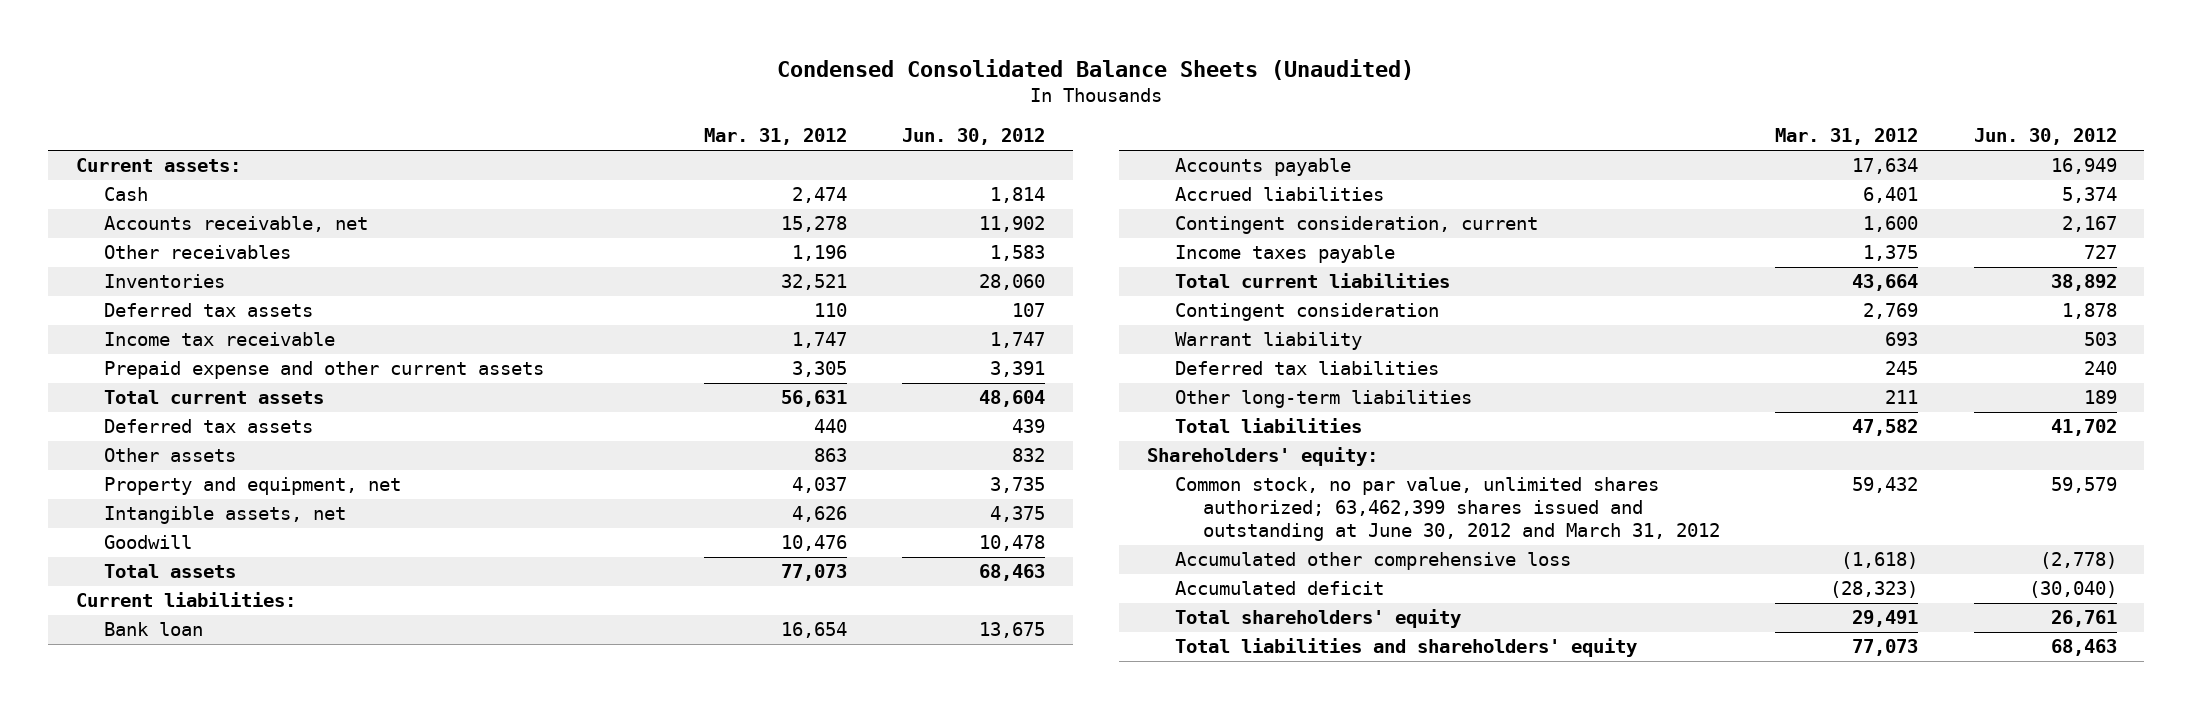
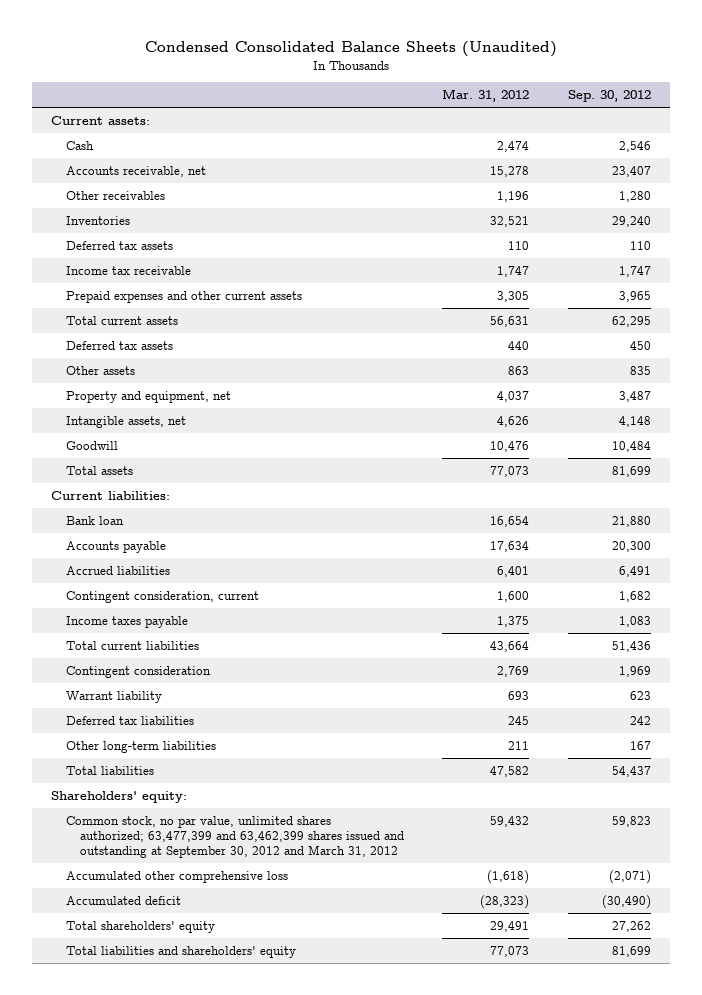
[902,128,1046,146] Jun. 30, 2012 -> none
none -> [567,90,651,103] Sep. 30, 2012
[103,361,544,380] Prepaid expense and other current assets -> [65,290,302,303] Prepaid expenses and other current assets
[1175,477,1721,541] Common stock, no par value, unlimited shares authorized; 63,462,399 shares issued and outstanding at June 30, 2012 and March 31, 2012 -> [65,815,405,858] Common stock, no par value, unlimited shares authorized; 63,477,399 and 63,462,399 shares issued and outstanding at September 30, 2012 and March 31, 2012

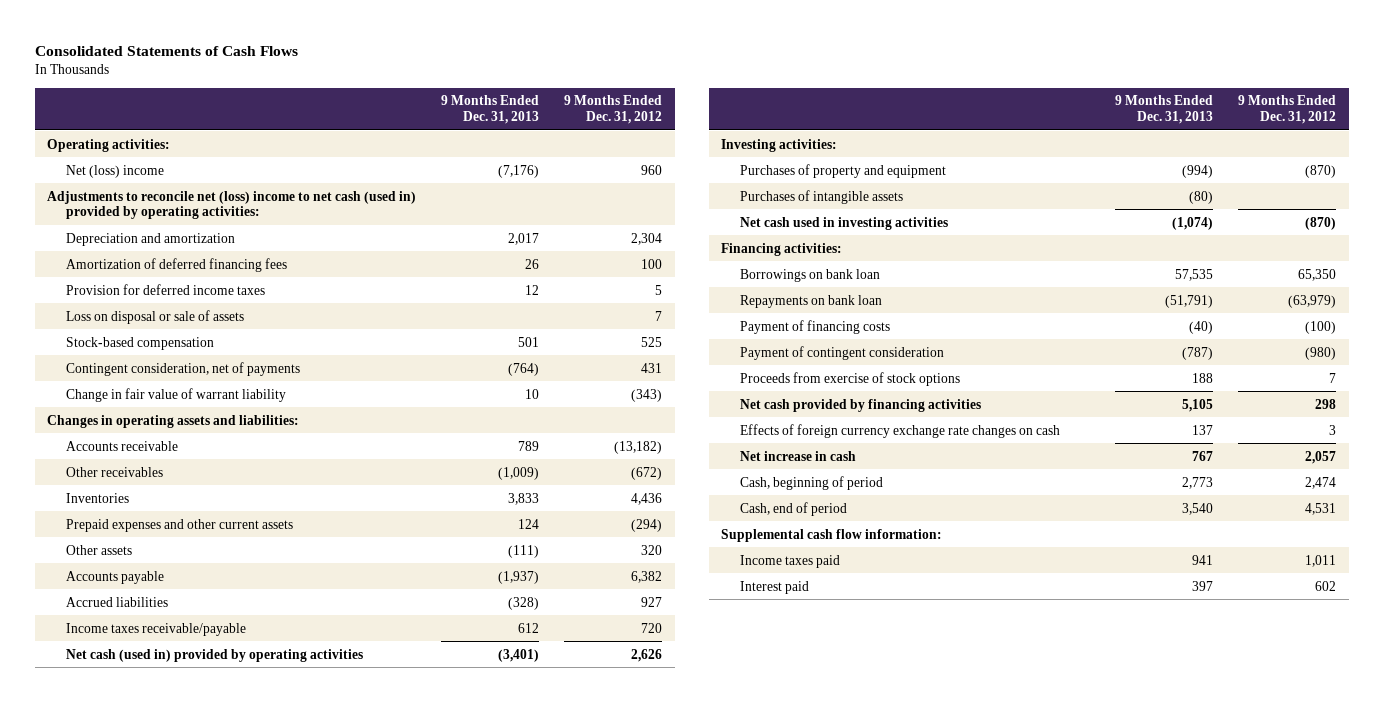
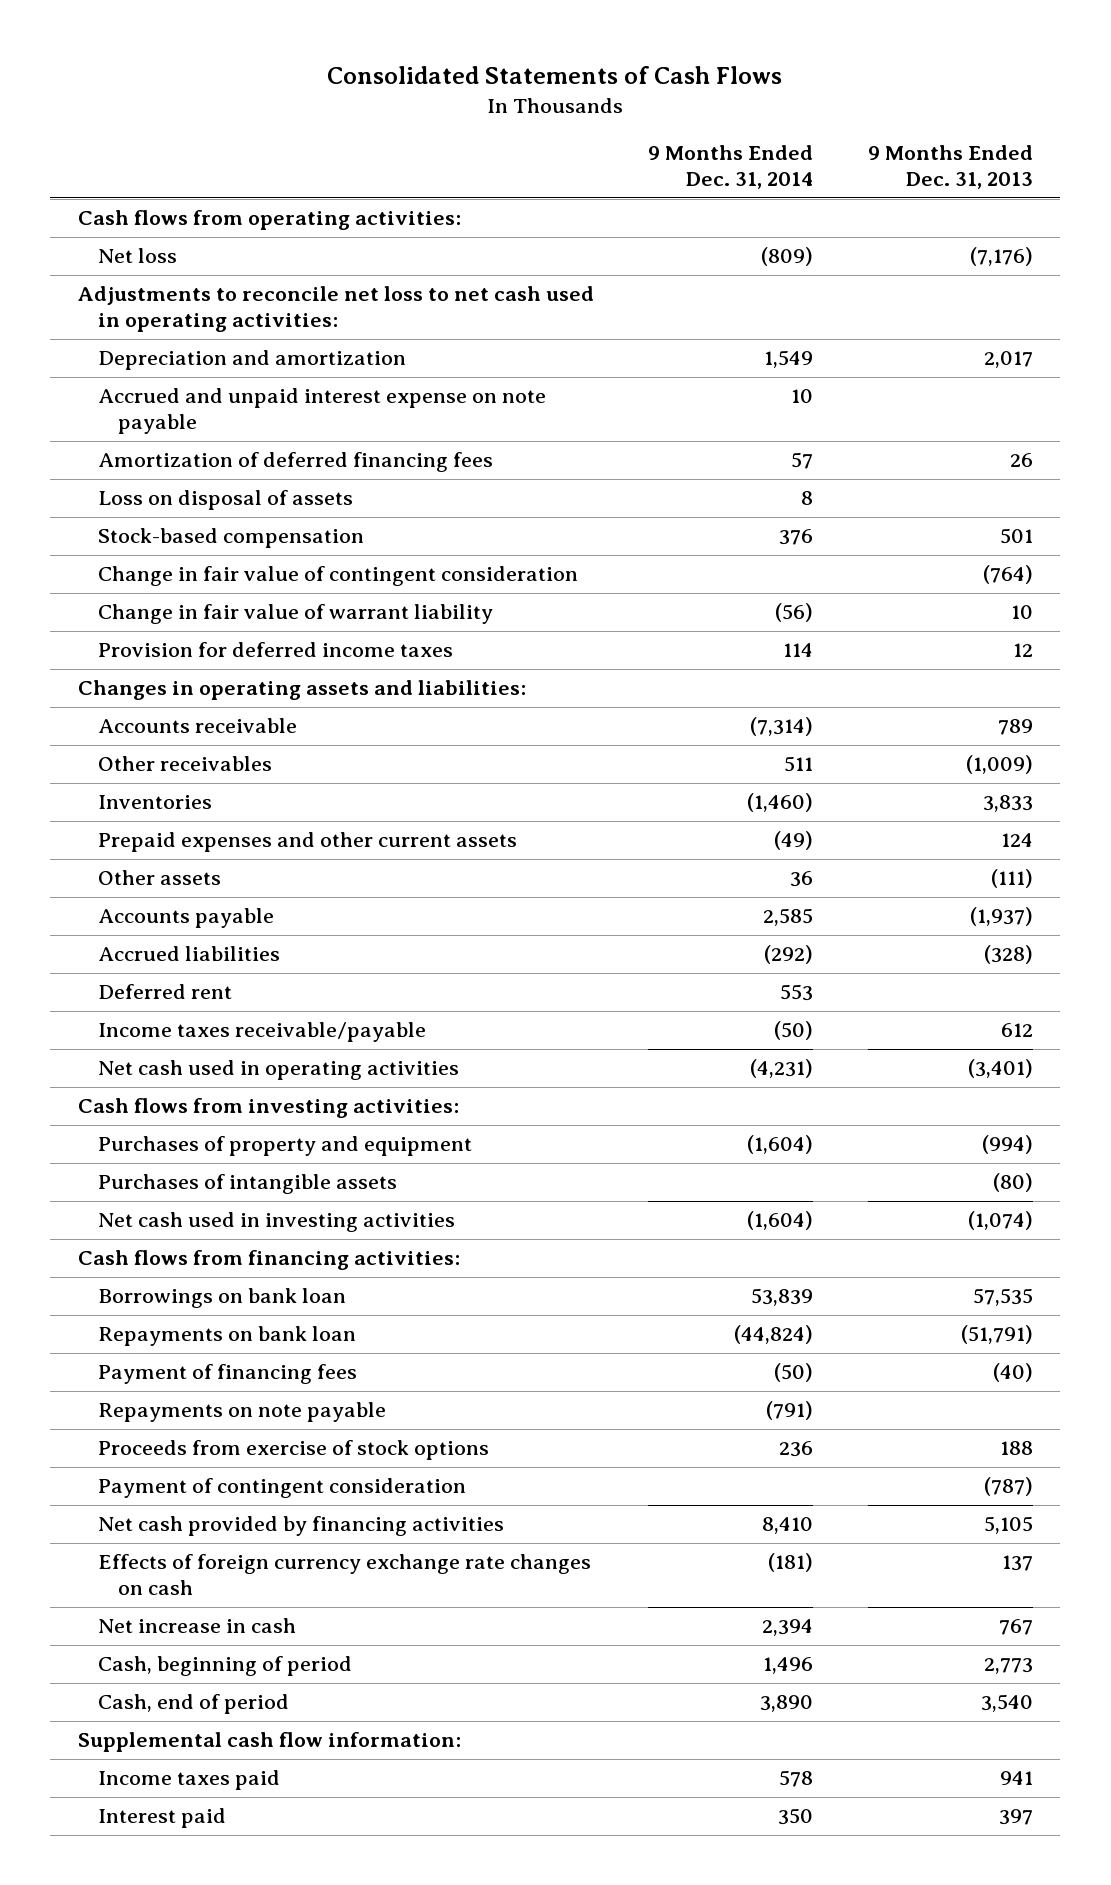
[564,95,663,125] 9 Months Ended Dec. 31, 2012 -> none
none -> [648,145,814,190] 9 Months Ended Dec. 31, 2014
[47,138,171,152] Operating activities: -> none
none -> [77,210,461,231] Cash flows from operating activities:
[66,164,165,178] Net (loss) income -> [97,248,177,264] Net loss
[47,190,417,220] Adjustments to reconcile net (loss) income to net cash (used in) provided by operating activities: -> [77,286,594,333] Adjustments to reconcile net loss to net cash used in operating activities:
none -> [97,388,546,435] Accrued and unpaid interest expense on note payable
[66,309,245,324] Loss on disposal or sale of assets -> [97,490,353,511] Loss on disposal of assets
[66,361,301,376] Contingent consideration, net of payments -> [97,566,578,587] Change in fair value of contingent consideration
[66,283,266,295] Provision for deferred income taxes -> [97,642,453,658] Provision for deferred income taxes
none -> [97,984,232,1000] Deferred rent
[721,138,838,152] Investing activities: -> none
[66,648,364,662] Net cash (used in) provided by operating activities -> [97,1060,459,1081] Net cash used in operating activities
none -> [77,1098,459,1119] Cash flows from investing activities:
[721,242,843,256] Financing activities: -> none
none -> [77,1250,460,1271] Cash flows from financing activities:
[740,319,891,334] Payment of financing costs -> [97,1364,357,1385] Payment of financing fees
none -> [97,1402,386,1423] Repayments on note payable
[740,345,945,360] Payment of contingent consideration -> [97,1478,466,1499] Payment of contingent consideration

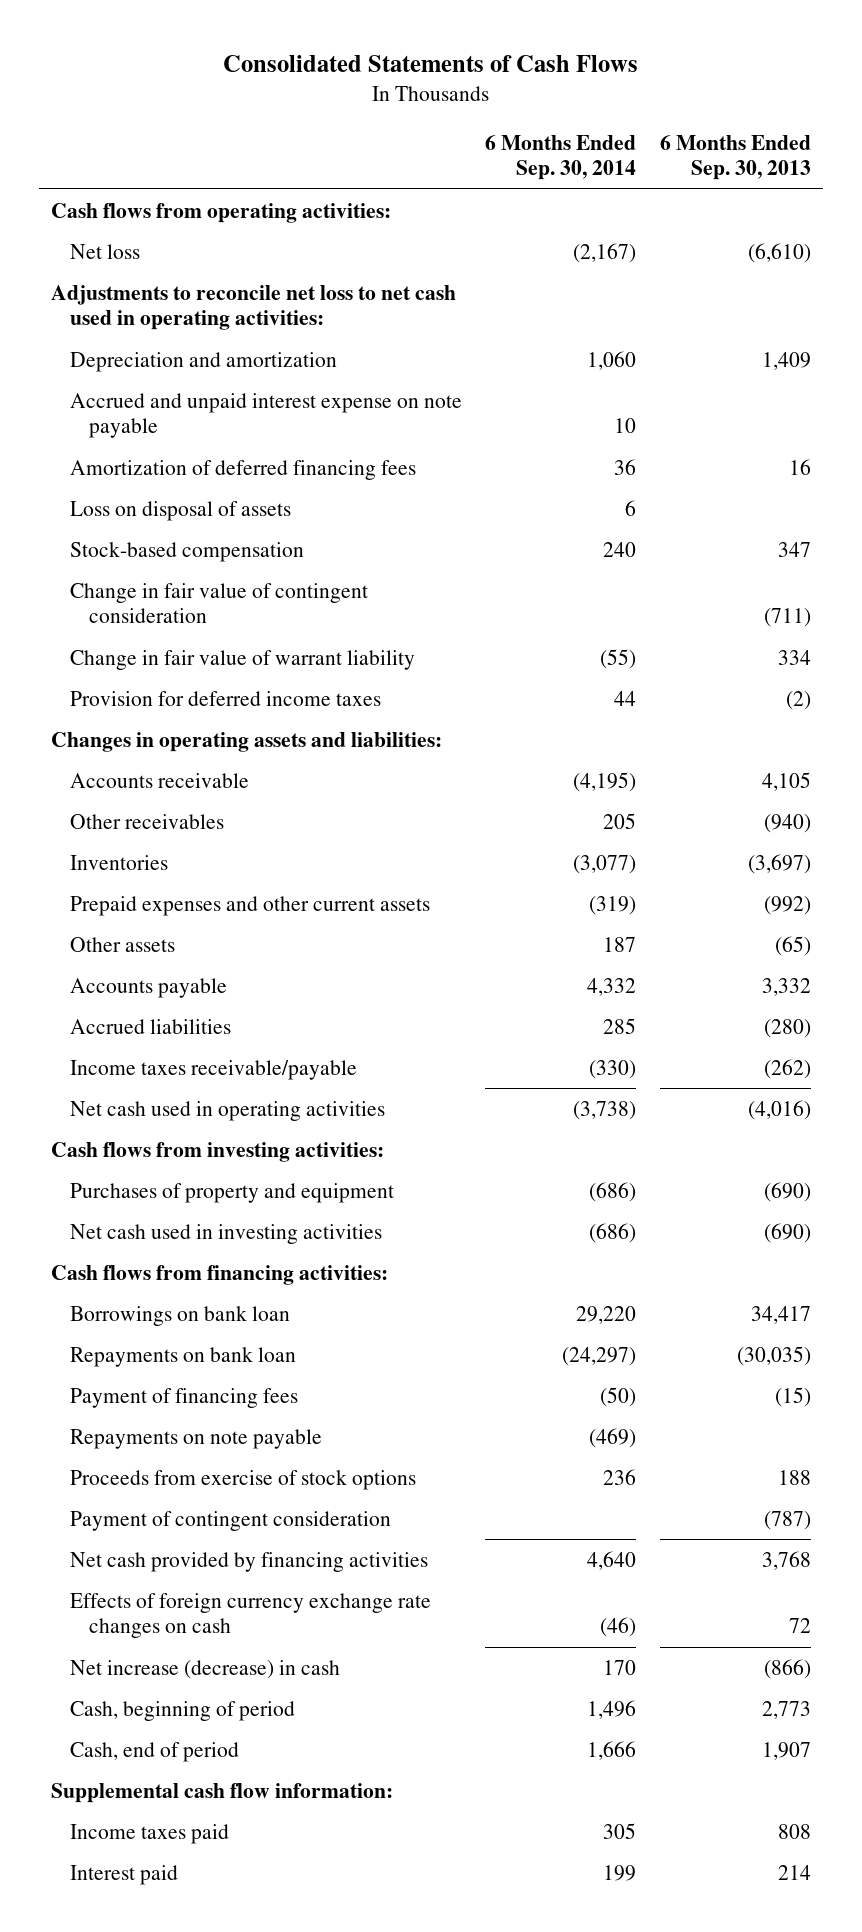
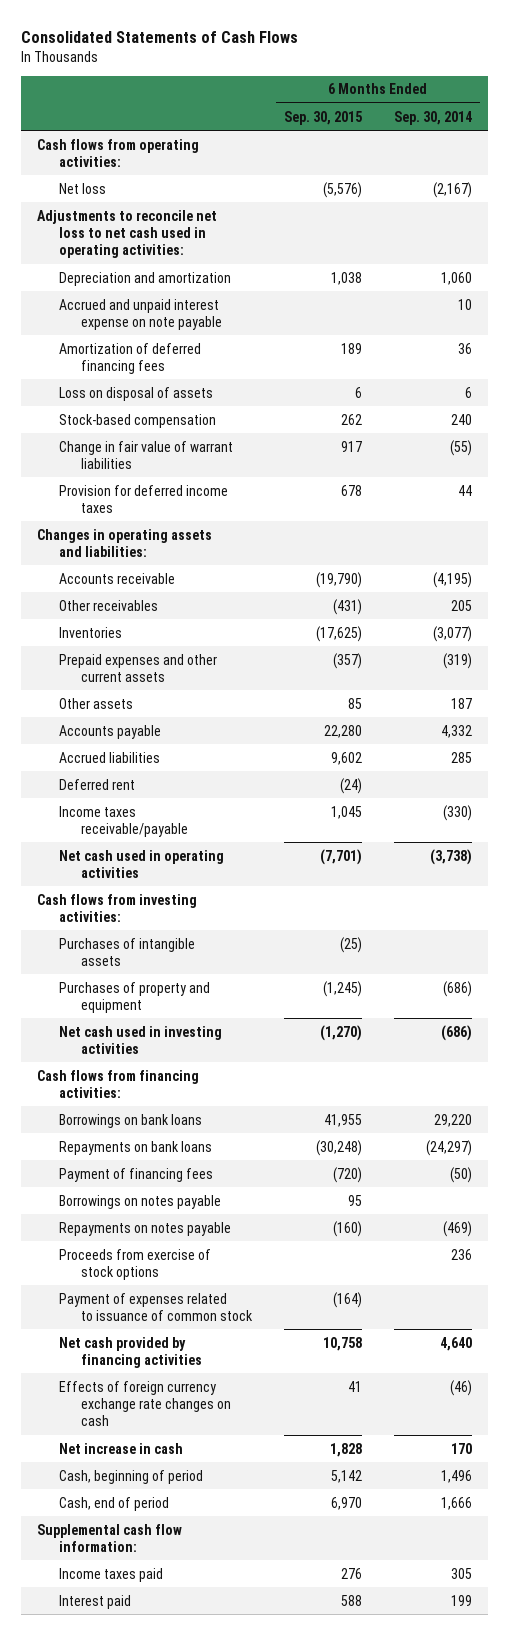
[660,135,812,181] 6 Months Ended Sep. 30, 2013 -> none
none -> [283,110,362,125] Sep. 30, 2015
[69,582,368,623] Change in fair value of contingent consideration -> none
[69,649,415,670] Change in fair value of warrant liability -> [58,440,233,469] Change in fair value of warrant liabilities
none -> [58,778,135,790] Deferred rent
none -> [58,937,195,966] Purchases of intangible assets
[69,1305,290,1326] Borrowings on bank loan -> [58,1113,202,1128] Borrowings on bank loans
[69,1346,296,1367] Repayments on bank loan -> [58,1140,212,1155] Repayments on bank loans
none -> [58,1194,221,1209] Borrowings on notes payable
[69,1428,322,1449] Repayments on note payable -> [58,1221,231,1236] Repayments on notes payable
[69,1510,391,1531] Payment of contingent consideration -> none
none -> [58,1292,253,1321] Payment of expenses related to issuance of common stock
[69,1659,340,1679] Net increase (decrease) in cash -> [58,1442,183,1454] Net increase in cash

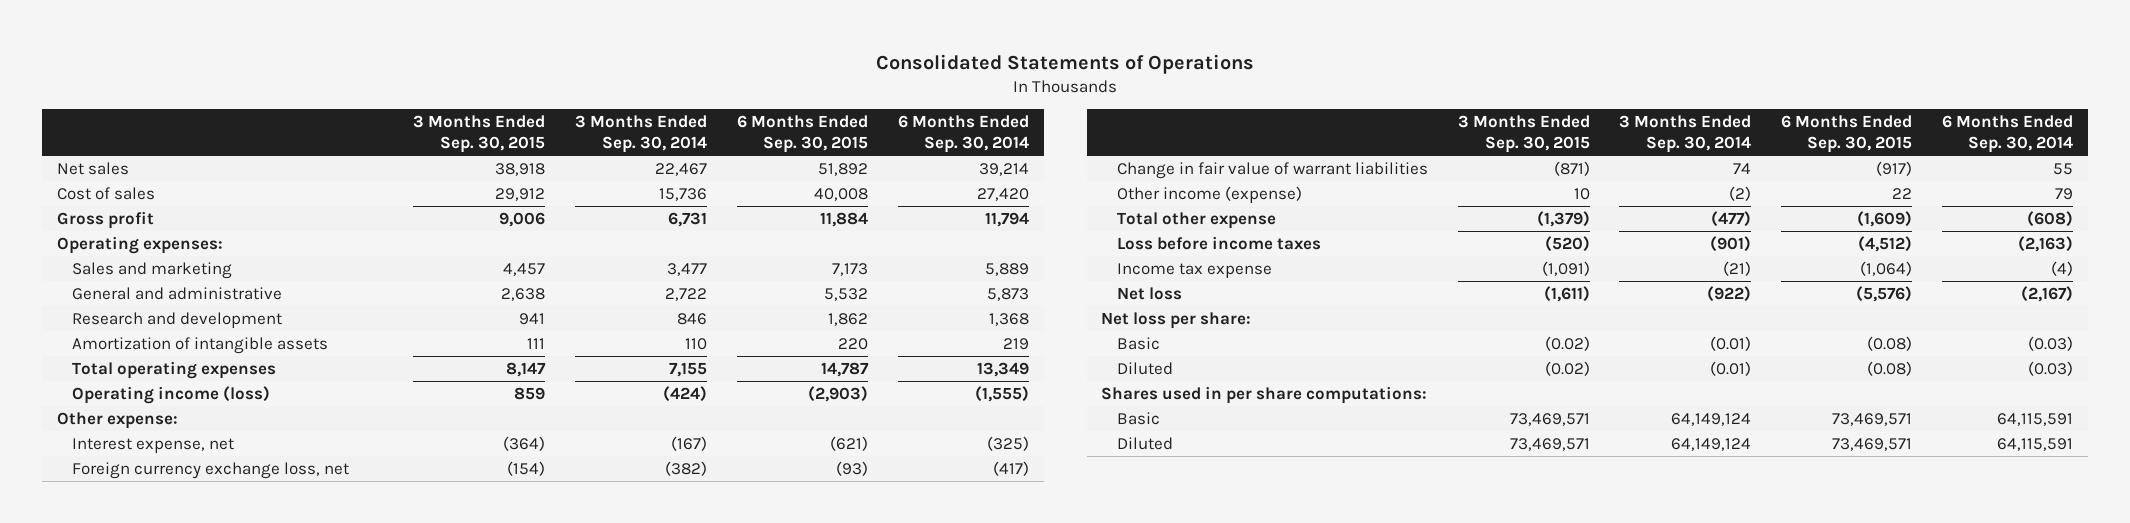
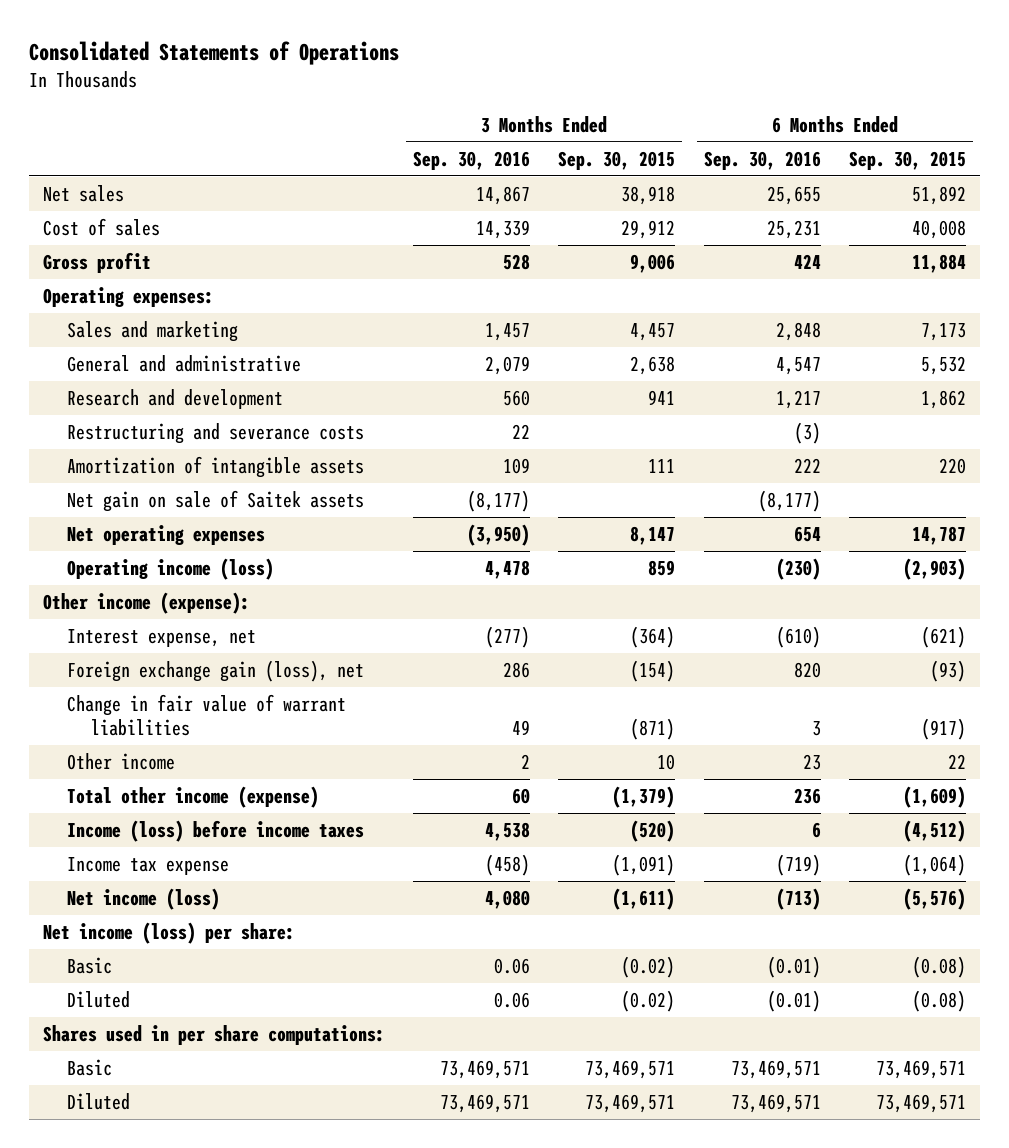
[575,115,708,154] 3 Months Ended Sep. 30, 2014 -> none
[897,115,1029,154] 6 Months Ended Sep. 30, 2014 -> none
none -> [413,150,531,170] Sep. 30, 2016
none -> [703,150,821,170] Sep. 30, 2016
none -> [67,423,365,445] Restructuring and severance costs
none -> [67,490,365,513] Net gain on sale of Saitek assets
[72,360,277,379] Total operating expenses -> [67,525,266,546] Net operating expenses
[57,411,179,429] Other expense: -> [42,592,250,615] Other income (expense):
[72,461,350,479] Foreign currency exchange loss, net -> [67,660,365,683] Foreign exchange gain (loss), net
[1116,185,1302,203] Other income (expense) -> [67,753,176,771] Other income
[1116,211,1276,229] Total other expense -> [67,786,320,809] Total other income (expense)
[1116,235,1321,250] Loss before income taxes -> [67,820,365,843] Income (loss) before income taxes
[1116,286,1182,300] Net loss -> [67,888,221,911] Net income (loss)
[1101,311,1252,329] Net loss per share: -> [42,922,295,945] Net income (loss) per share:

